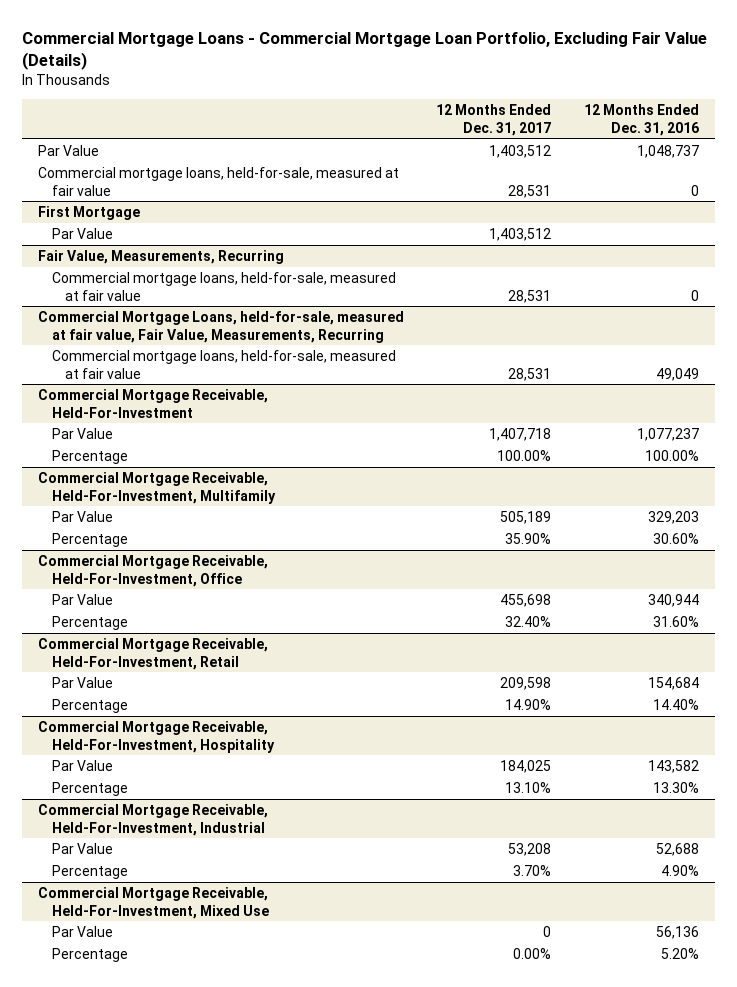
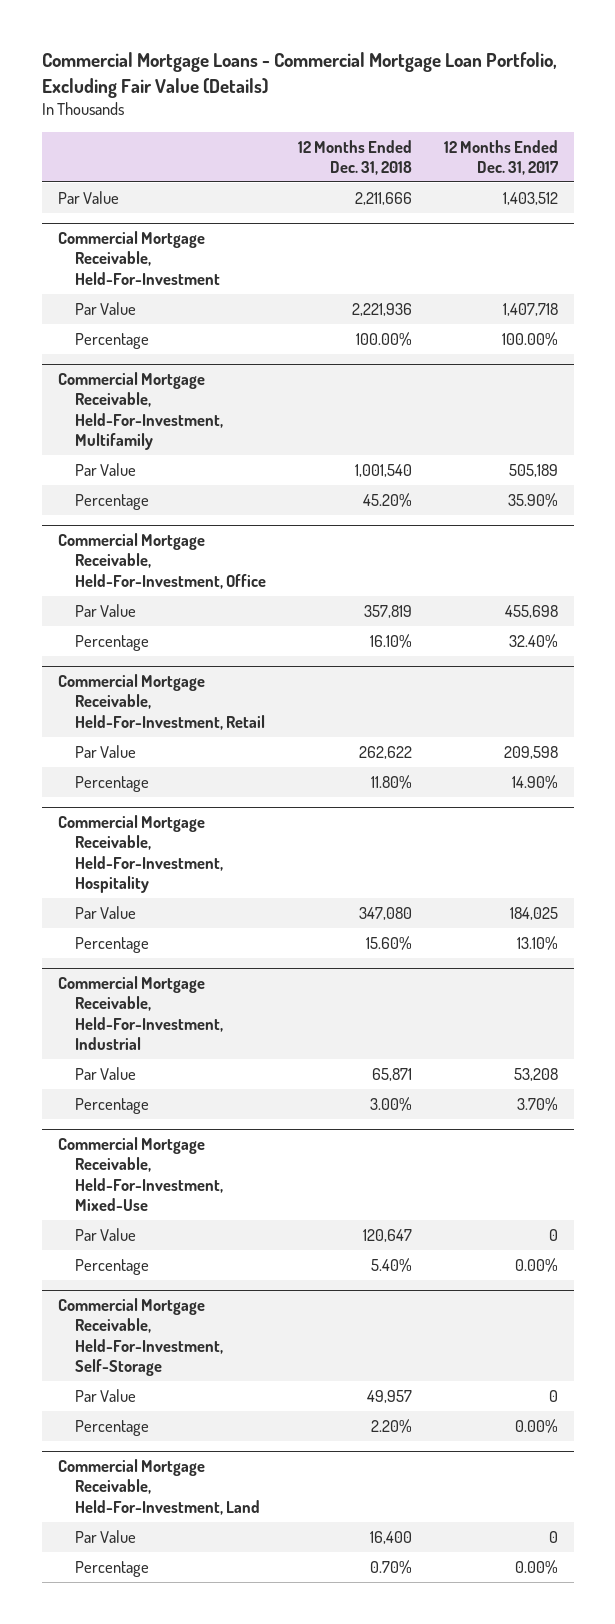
[583,104,699,136] 12 Months Ended Dec. 31, 2016 -> none
none -> [297,139,412,175] 12 Months Ended Dec. 31, 2018
[38,166,400,196] Commercial mortgage loans, held-for-sale, measured at fair value -> none
[38,205,141,220] First Mortgage -> none
[51,227,113,239] Par Value -> none
[38,249,285,264] Fair Value, Measurements, Recurring -> none
[51,271,396,301] Commercial mortgage loans, held-for-sale, measured at fair value -> none
[38,310,405,343] Commercial Mortgage Loans, held-for-sale, measured at fair value, Fair Value, Measurements, Recurring -> none
[51,349,396,379] Commercial mortgage loans, held-for-sale, measured at fair value -> none
[38,886,269,919] Commercial Mortgage Receivable, Held-For-Investment, Mixed Use -> [57,1137,224,1211] Commercial Mortgage Receivable, Held-For-Investment, Mixed-Use
none -> [57,1298,224,1376] Commercial Mortgage Receivable, Held-For-Investment, Self-Storage
none -> [75,1389,137,1403] Par Value
none -> [75,1420,150,1437] Percentage
none -> [57,1459,261,1515] Commercial Mortgage Receivable, Held-For-Investment, Land
none -> [75,1530,137,1544] Par Value
none -> [75,1561,150,1578] Percentage

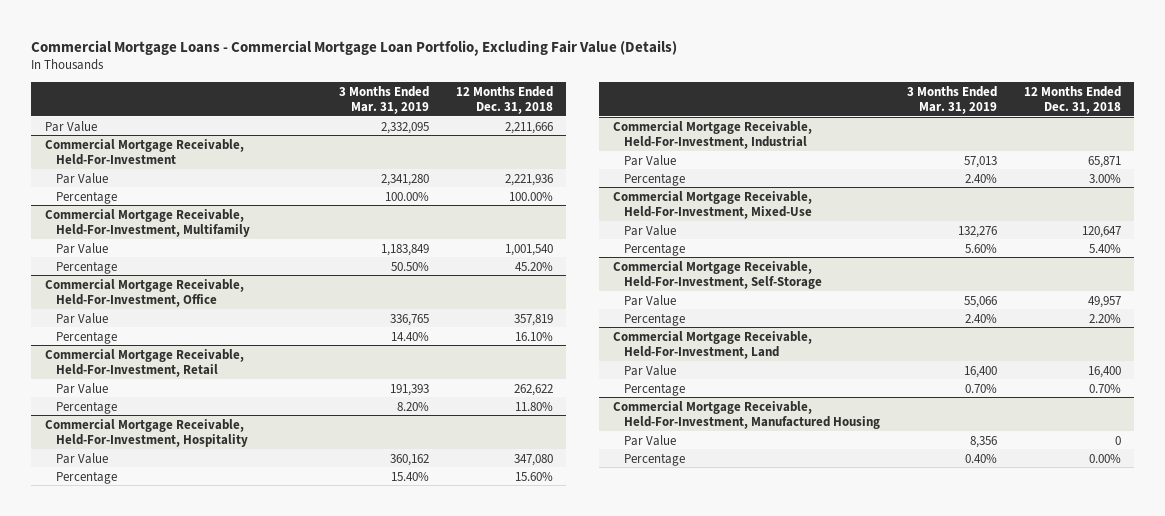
[443,139,559,175] 12 Months Ended Dec. 31, 2017 -> none
none -> [338,85,429,114] 3 Months Ended Mar. 31, 2019
none -> [612,400,880,429] Commercial Mortgage Receivable, Held-For-Investment, Manufactured Housing
none -> [623,434,676,446] Par Value
none -> [623,452,685,466] Percentage

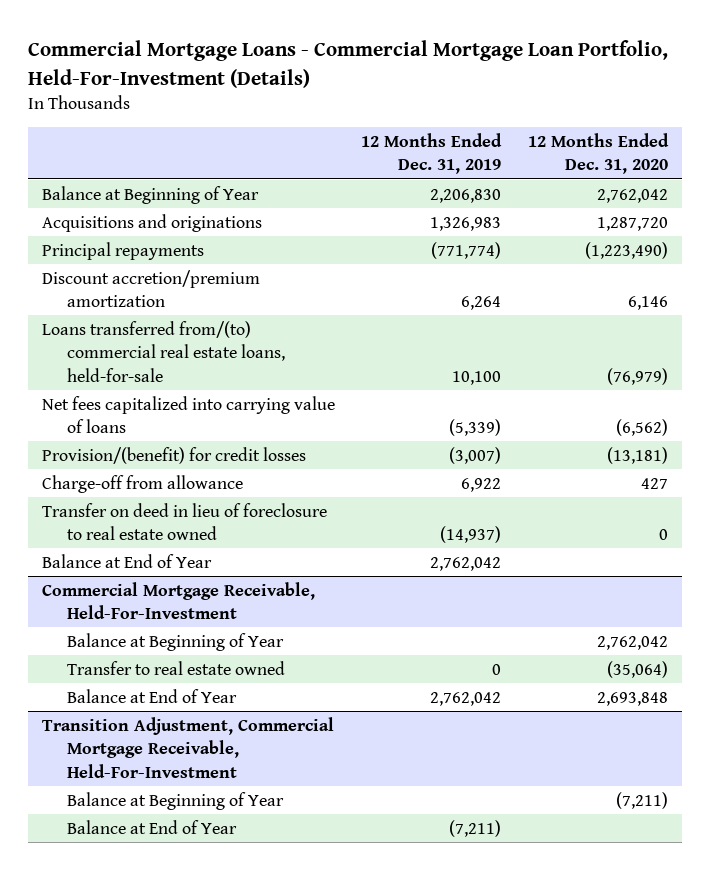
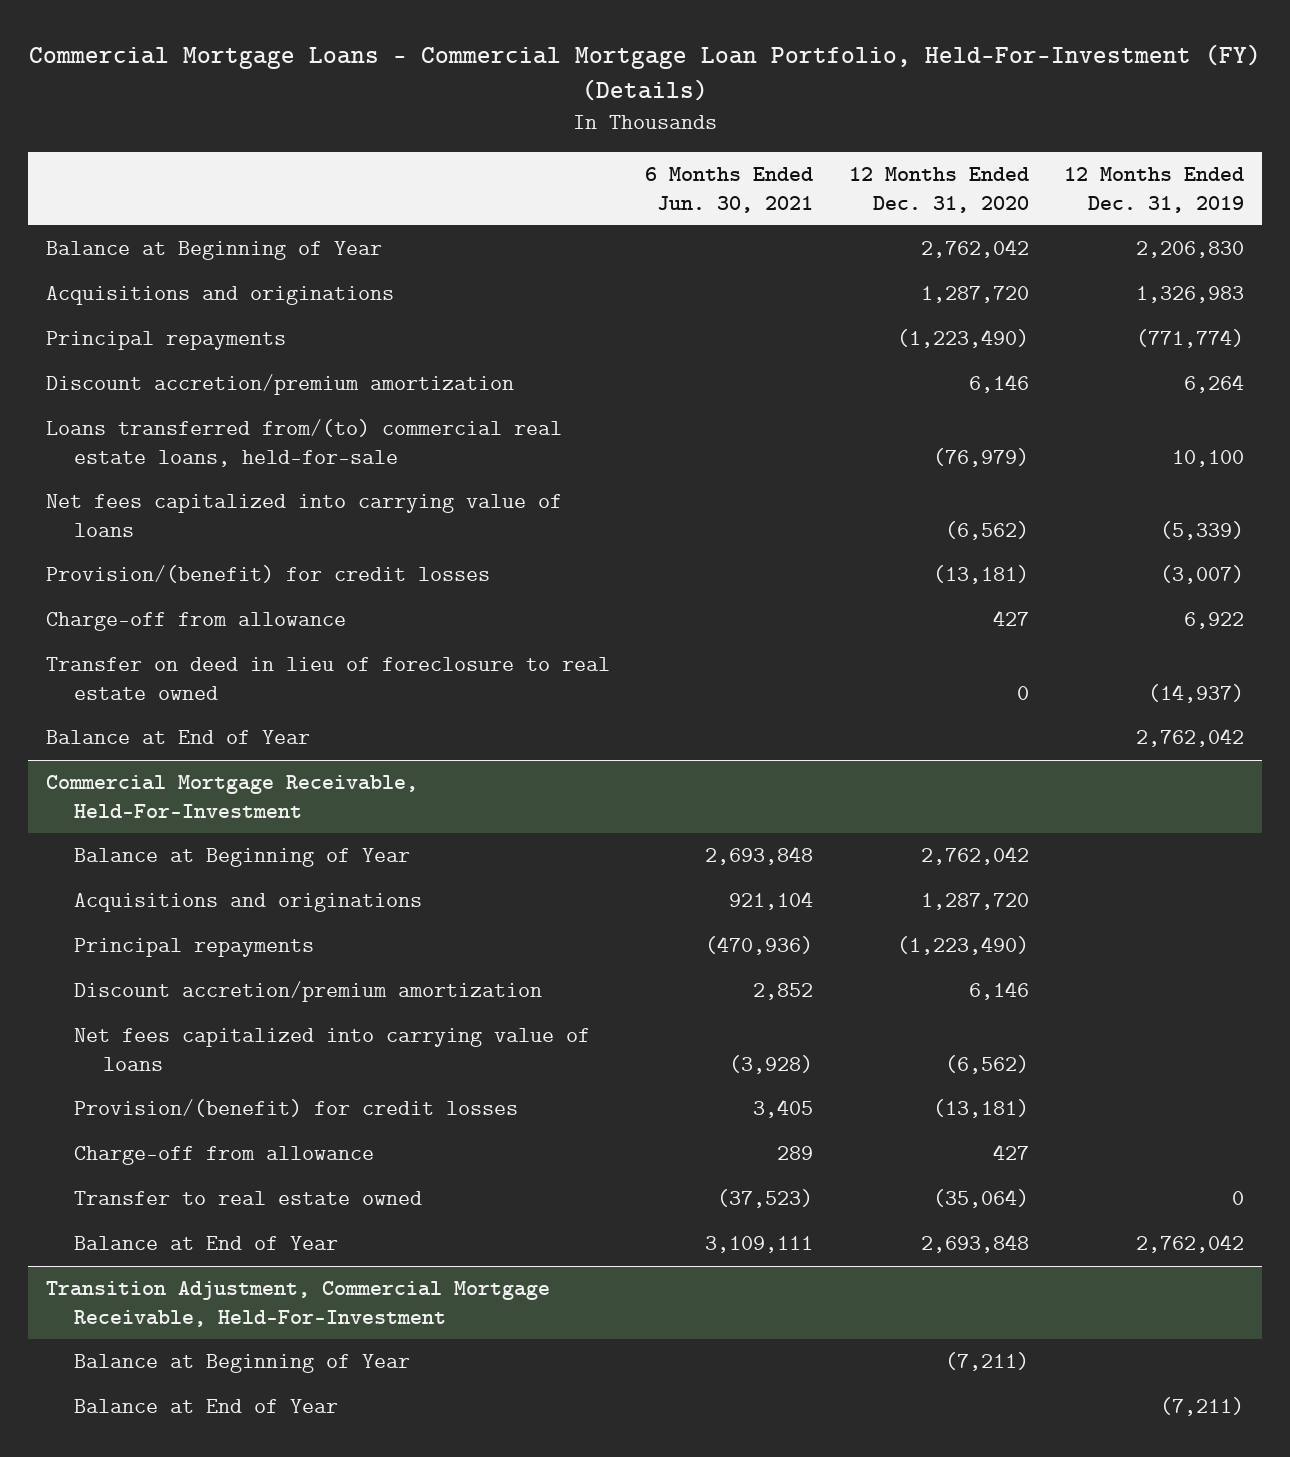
[28,40,669,88] Commercial Mortgage Loans - Commercial Mortgage Loan Portfolio, Held-For-Investment (Details) -> [28,44,1261,102] Commercial Mortgage Loans - Commercial Mortgage Loan Portfolio, Held-For-Investment (FY) (Details)
none -> [645,166,814,213] 6 Months Ended Jun. 30, 2021
none -> [74,893,423,913] Acquisitions and originations
none -> [74,938,315,958] Principal repayments
none -> [74,981,543,1003] Discount accretion/premium amortization
none -> [74,1028,591,1071] Net fees capitalized into carrying value of loans
none -> [74,1099,519,1118] Provision/(benefit) for credit losses
none -> [74,1146,375,1166] Charge-off from allowance

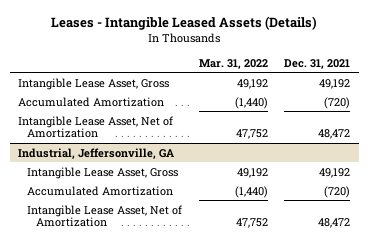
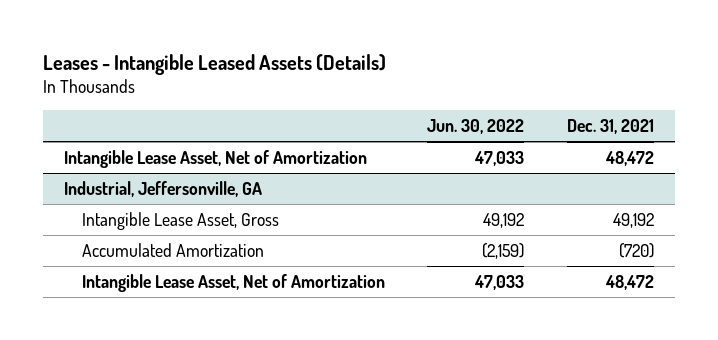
[198,58,268,69] Mar. 31, 2022 -> none
none -> [427,119,525,135] Jun. 30, 2022
[18,77,170,90] Intangible Lease Asset, Gross -> none
[18,96,165,107] Accumulated Amortization -> none

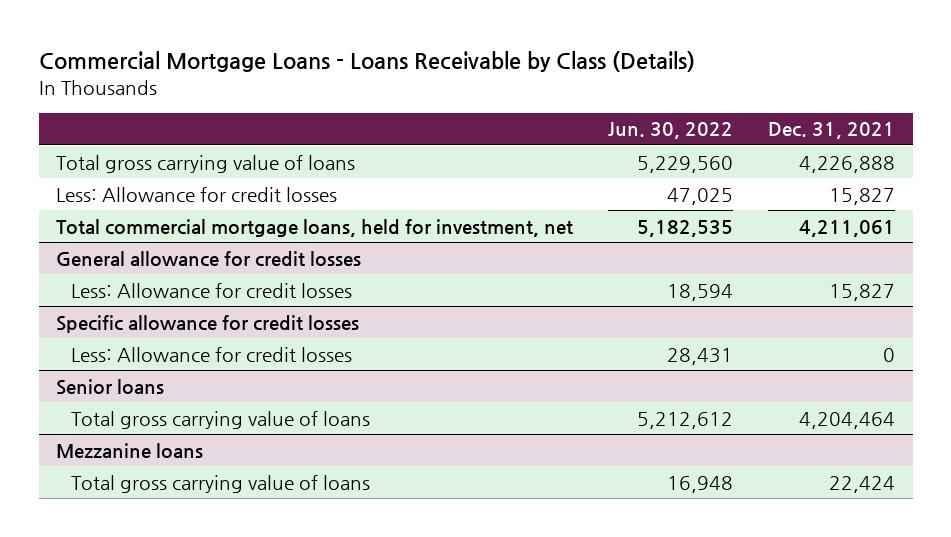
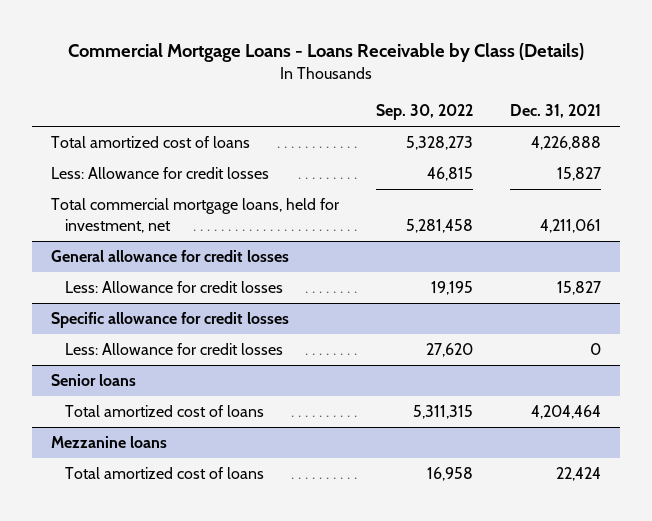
[608,122,734,140] Jun. 30, 2022 -> none
none -> [375,104,473,121] Sep. 30, 2022
[56,154,356,173] Total gross carrying value of loans -> [50,136,250,149] Total amortized cost of loans
[70,410,370,429] Total gross carrying value of loans -> [64,405,264,418] Total amortized cost of loans
[70,474,370,493] Total gross carrying value of loans -> [64,467,264,480] Total amortized cost of loans

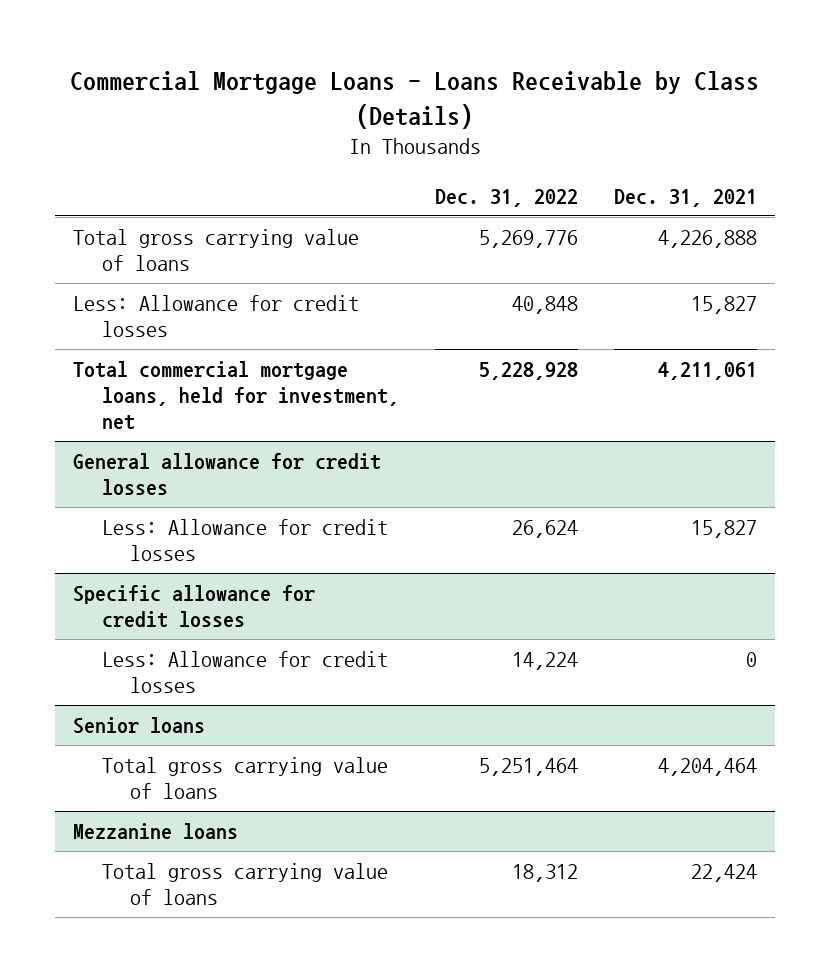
[375,104,473,121] Sep. 30, 2022 -> none
none -> [434,188,578,207] Dec. 31, 2022
[50,136,250,149] Total amortized cost of loans -> [72,229,359,272] Total gross carrying value of loans
[64,405,264,418] Total amortized cost of loans -> [101,757,388,800] Total gross carrying value of loans
[64,467,264,480] Total amortized cost of loans -> [101,863,388,906] Total gross carrying value of loans

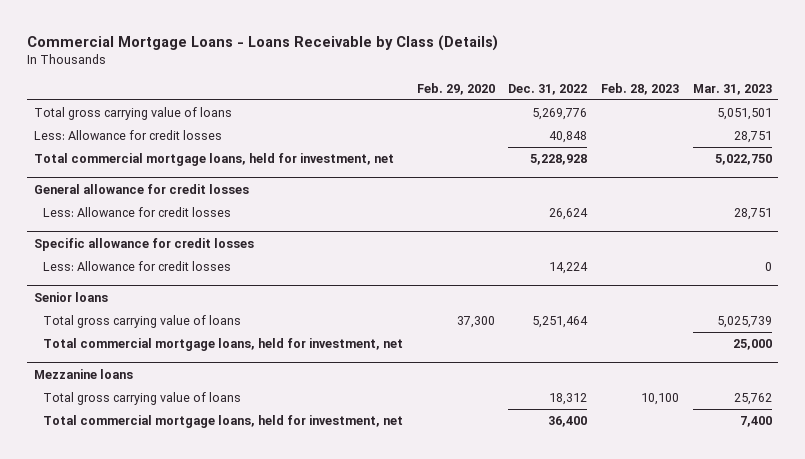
[614,188,758,207] Dec. 31, 2021 -> none
none -> [416,82,495,95] Feb. 29, 2020
none -> [600,82,679,95] Feb. 28, 2023
none -> [692,83,772,95] Mar. 31, 2023
none -> [42,338,403,352] Total commercial mortgage loans, held for investment, net
none -> [42,415,403,429] Total commercial mortgage loans, held for investment, net

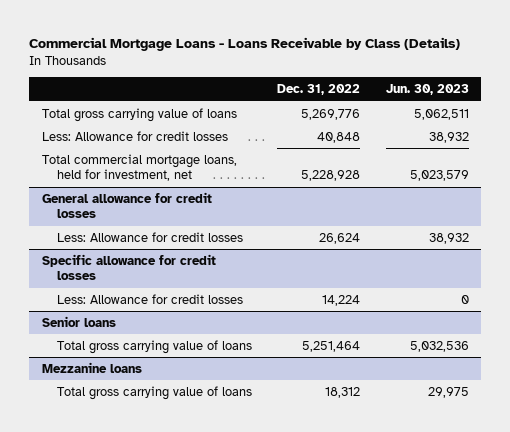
[416,82,495,95] Feb. 29, 2020 -> none
[600,82,679,95] Feb. 28, 2023 -> none
[692,83,772,95] Mar. 31, 2023 -> none
none -> [385,84,469,96] Jun. 30, 2023
[42,338,403,352] Total commercial mortgage loans, held for investment, net -> none
[42,415,403,429] Total commercial mortgage loans, held for investment, net -> none

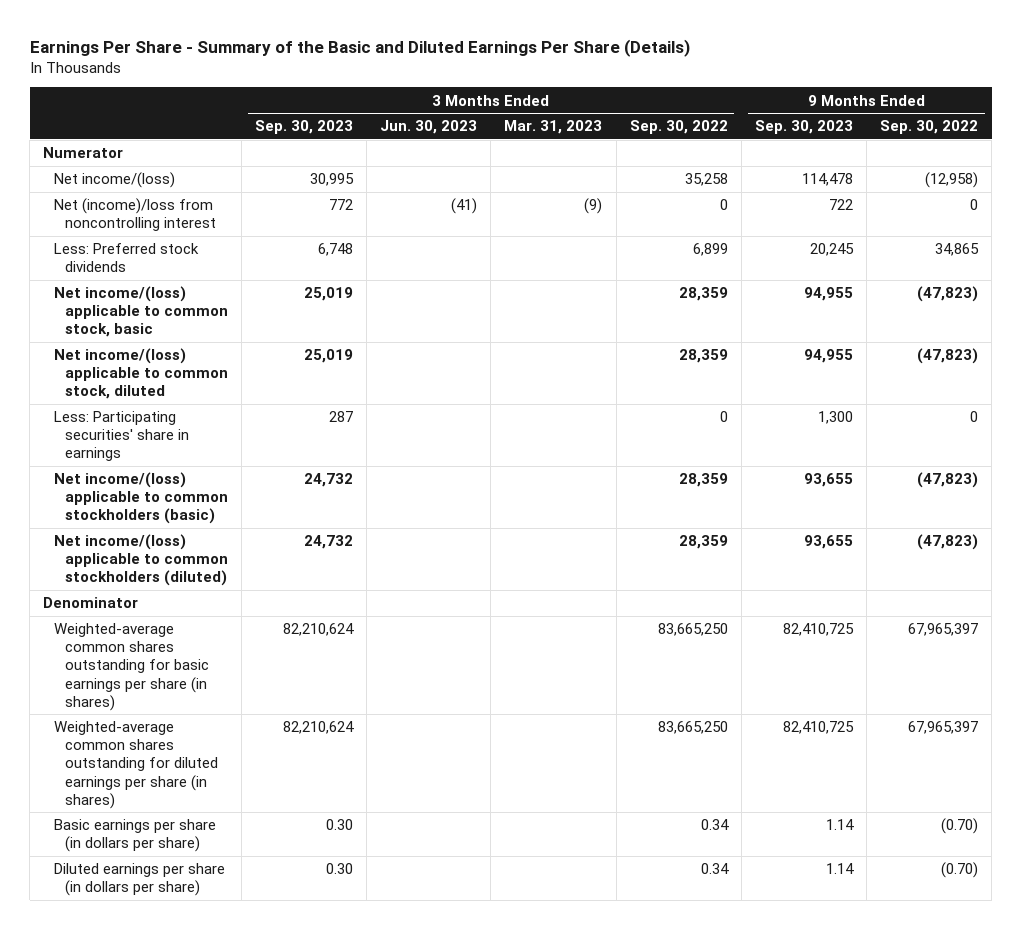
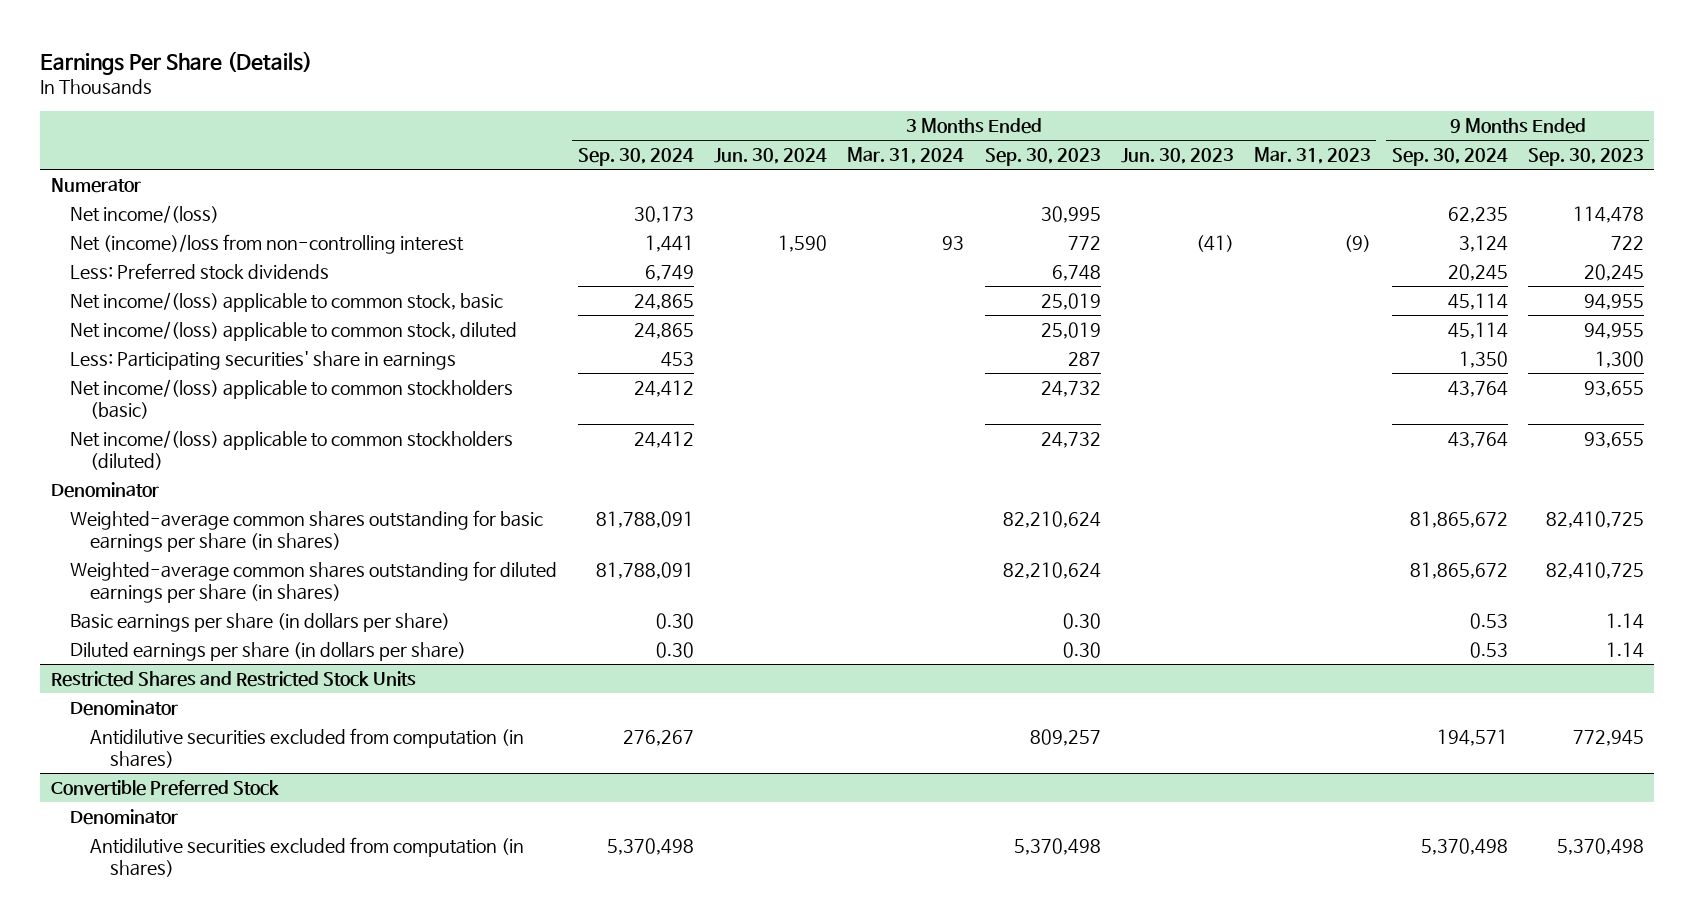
[29,38,690,57] Earnings Per Share - Summary of the Basic and Diluted Earnings Per Share (Details) -> [40,50,313,75] Earnings Per Share (Details)
[629,120,728,135] Sep. 30, 2022 -> none
[880,120,979,135] Sep. 30, 2022 -> none
none -> [577,148,694,167] Sep. 30, 2024
none -> [713,148,827,165] Jun. 30, 2024
none -> [847,147,965,165] Mar. 31, 2024
none -> [1391,148,1508,167] Sep. 30, 2024
[54,198,216,232] Net (income)/loss from noncontrolling interest -> [70,234,465,255] Net (income)/loss from non-controlling interest
none -> [50,671,416,688] Restricted Shares and Restricted Stock Units
none -> [70,700,179,717] Denominator
none -> [89,728,524,769] Antidilutive securities excluded from computation (in shares)
none -> [50,780,279,797] Convertible Preferred Stock
none -> [70,809,179,826] Denominator
none -> [89,837,524,878] Antidilutive securities excluded from computation (in shares)

